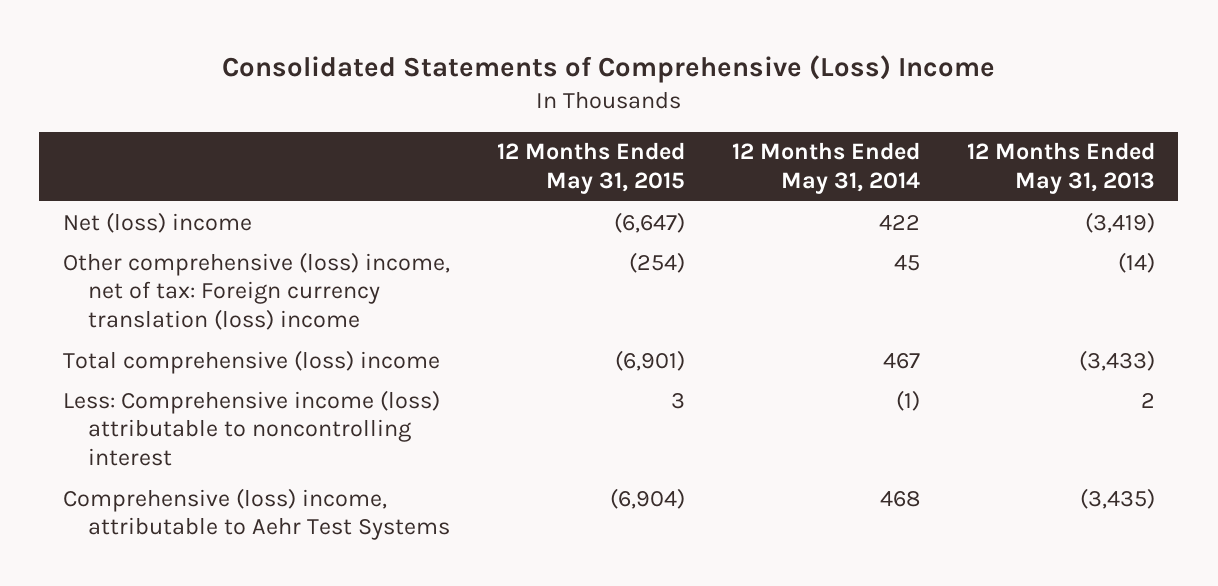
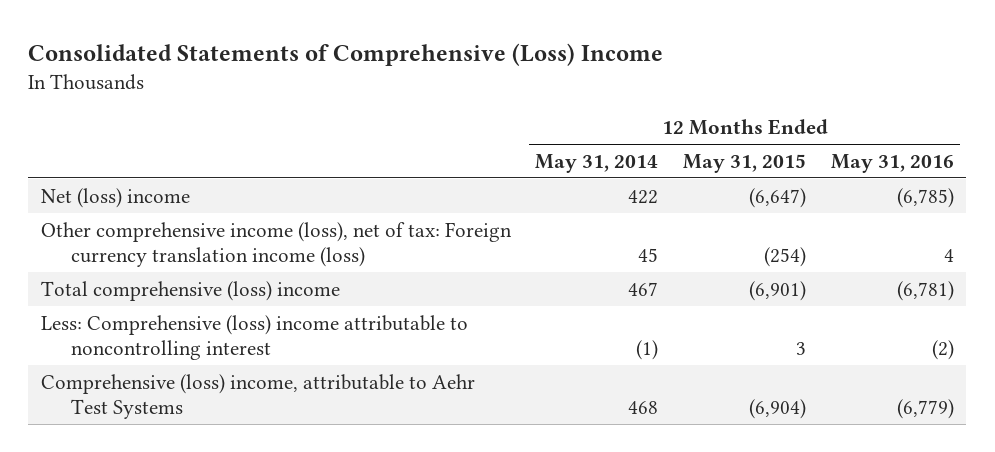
[966,142,1155,195] 12 Months Ended May 31, 2013 -> none
none -> [830,153,954,173] May 31, 2016
[62,251,450,331] Other comprehensive (loss) income, net of tax: Foreign currency translation (loss) income -> [40,221,512,268] Other comprehensive income (loss), net of tax: Foreign currency translation income (loss)
[62,389,440,467] Less: Comprehensive income (loss) attributable to noncontrolling interest -> [40,314,468,361] Less: Comprehensive (loss) income attributable to noncontrolling interest

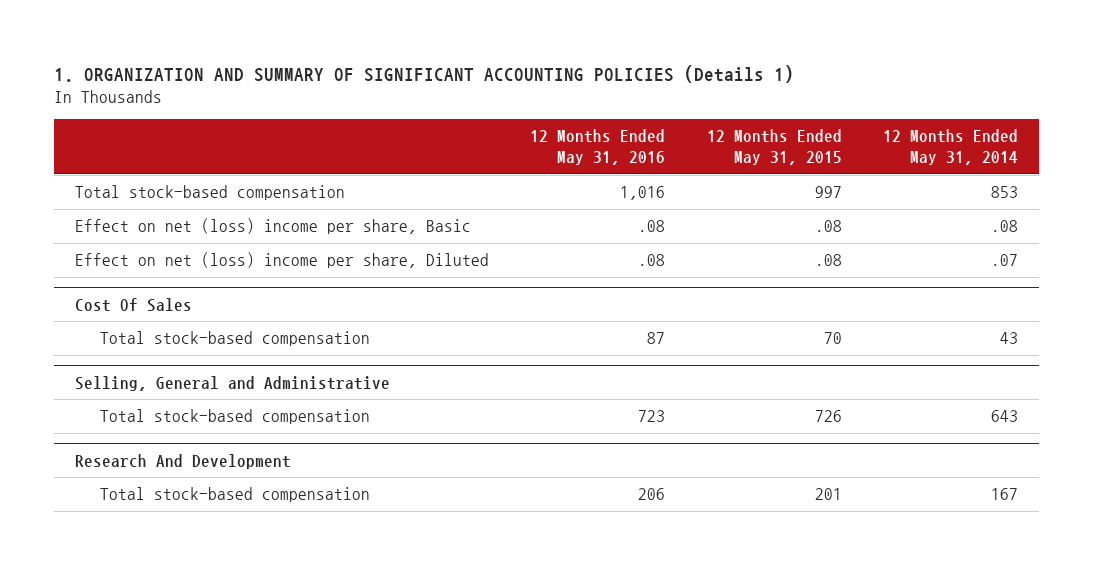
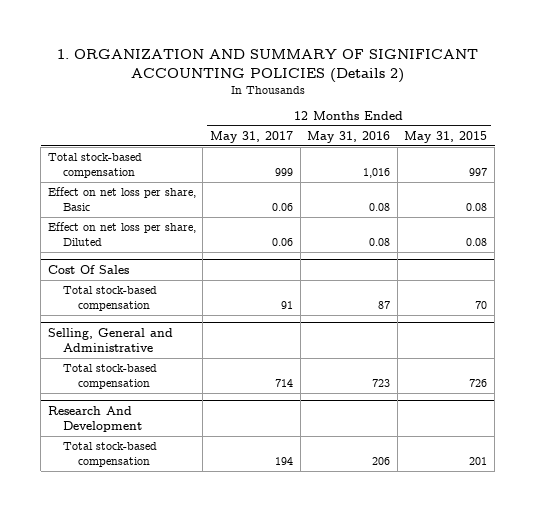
[54,64,795,83] 1. ORGANIZATION AND SUMMARY OF SIGNIFICANT ACCOUNTING POLICIES (Details 1) -> [56,49,478,83] 1. ORGANIZATION AND SUMMARY OF SIGNIFICANT ACCOUNTING POLICIES (Details 2)
[883,128,1019,165] 12 Months Ended May 31, 2014 -> none
none -> [210,130,294,143] May 31, 2017
[75,218,472,235] Effect on net (loss) income per share, Basic -> [47,187,196,212] Effect on net loss per share, Basic
[638,220,666,233] .08 -> [369,203,391,212] 0.08
[814,220,842,233] .08 -> [466,203,488,212] 0.08
[75,252,490,269] Effect on net (loss) income per share, Diluted -> [47,222,196,247] Effect on net loss per share, Diluted
[638,254,666,267] .08 -> [369,238,391,247] 0.08
[814,254,842,267] .08 -> [466,238,488,247] 0.08

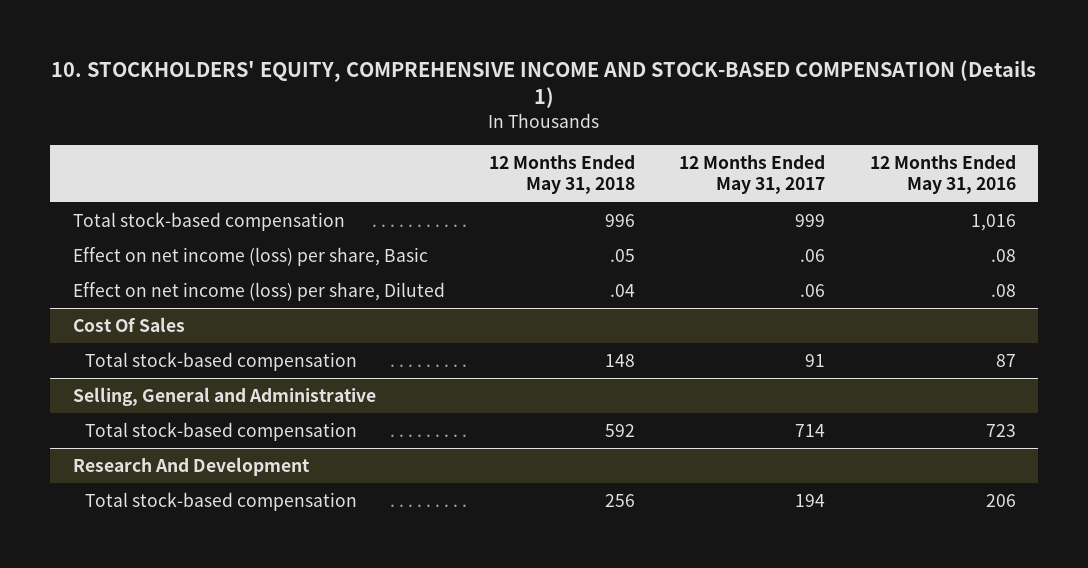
[56,49,478,83] 1. ORGANIZATION AND SUMMARY OF SIGNIFICANT ACCOUNTING POLICIES (Details 2) -> [51,60,1037,109] 10. STOCKHOLDERS' EQUITY, COMPREHENSIVE INCOME AND STOCK-BASED COMPENSATION (Details 1)
[404,130,488,143] May 31, 2015 -> none
none -> [488,154,635,195] 12 Months Ended May 31, 2018
[47,187,196,212] Effect on net loss per share, Basic -> [72,246,428,266] Effect on net income (loss) per share, Basic
[272,203,294,212] 0.06 -> [800,248,826,262] .06
[369,203,391,212] 0.08 -> [990,248,1016,262] .08
[47,222,196,247] Effect on net loss per share, Diluted -> [72,281,445,301] Effect on net income (loss) per share, Diluted
[272,238,294,247] 0.06 -> [800,283,826,297] .06
[369,238,391,247] 0.08 -> [990,283,1016,297] .08

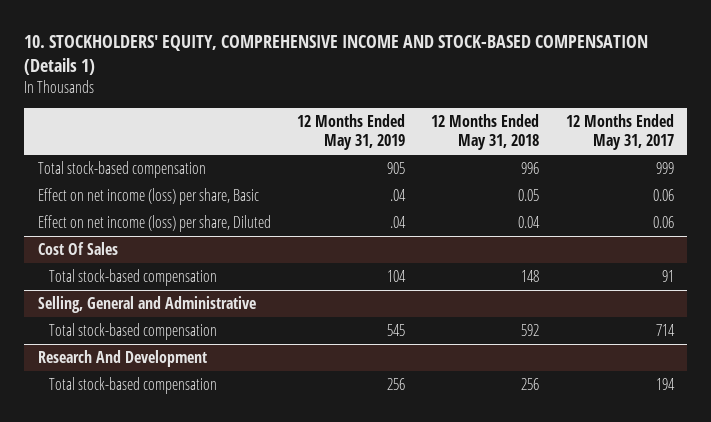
[869,154,1016,195] 12 Months Ended May 31, 2016 -> none
none -> [296,114,405,150] 12 Months Ended May 31, 2019
[609,248,635,262] .05 -> [518,189,540,202] 0.05
[800,248,826,262] .06 -> [652,189,674,202] 0.06
[609,283,635,297] .04 -> [518,216,541,229] 0.04
[800,283,826,297] .06 -> [652,216,674,229] 0.06

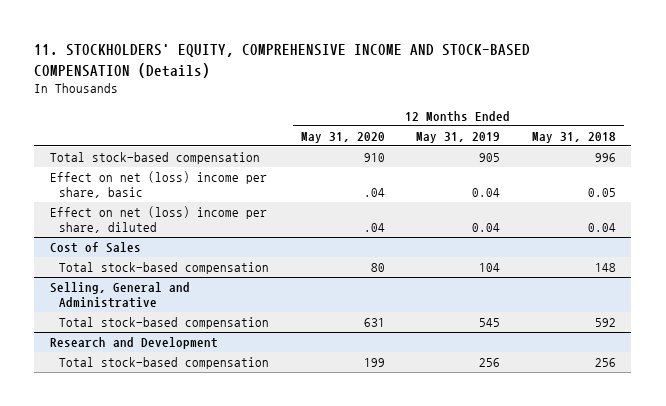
[24,35,649,76] 10. STOCKHOLDERS' EQUITY, COMPREHENSIVE INCOME AND STOCK-BASED COMPENSATION (Details 1) -> [34,44,531,78] 11. STOCKHOLDERS' EQUITY, COMPREHENSIVE INCOME AND STOCK-BASED COMPENSATION (Details)
[565,114,674,150] 12 Months Ended May 31, 2017 -> none
none -> [300,131,385,143] May 31, 2020
[37,188,259,206] Effect on net income (loss) per share, Basic -> [49,171,267,199] Effect on net (loss) income per share, basic
[389,189,406,202] .04 -> [472,188,501,198] 0.04
[37,215,271,233] Effect on net income (loss) per share, Diluted -> [49,206,267,234] Effect on net (loss) income per share, diluted
[389,216,406,229] .04 -> [472,223,501,233] 0.04
[37,242,118,256] Cost Of Sales -> [49,242,141,254] Cost of Sales
[37,350,207,368] Research And Development -> [49,337,218,350] Research and Development

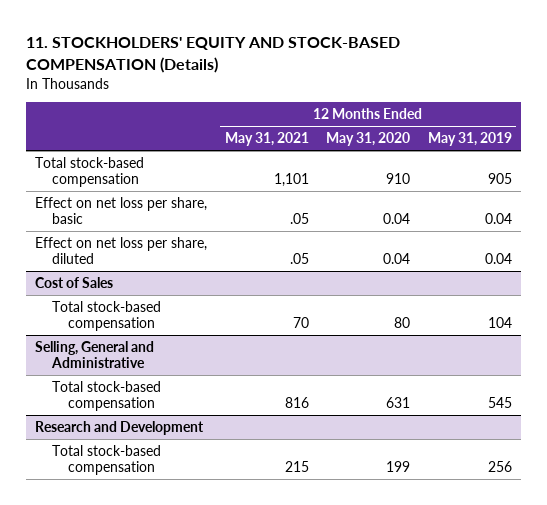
[34,44,531,78] 11. STOCKHOLDERS' EQUITY, COMPREHENSIVE INCOME AND STOCK-BASED COMPENSATION (Details) -> [26,37,401,73] 11. STOCKHOLDERS' EQUITY AND STOCK-BASED COMPENSATION (Details)
[531,131,616,143] May 31, 2018 -> none
none -> [224,132,309,147] May 31, 2021
[49,171,267,199] Effect on net (loss) income per share, basic -> [35,196,208,225] Effect on net loss per share, basic
[363,188,385,198] .04 -> [383,213,411,225] 0.04
[49,206,267,234] Effect on net (loss) income per share, diluted -> [35,236,208,265] Effect on net loss per share, diluted
[363,223,385,233] .04 -> [383,253,411,265] 0.04

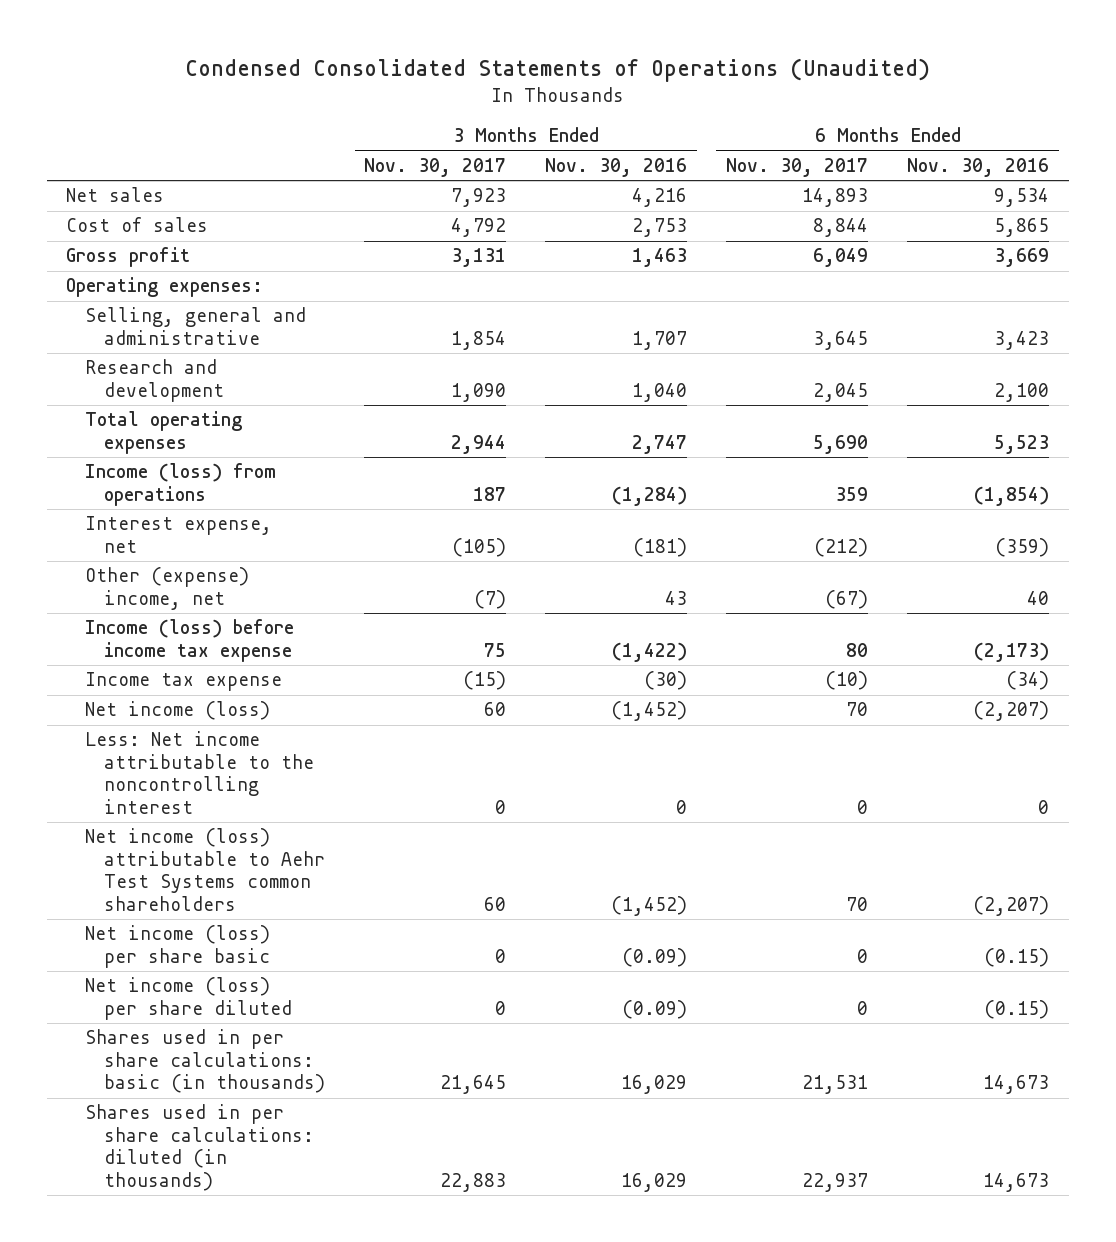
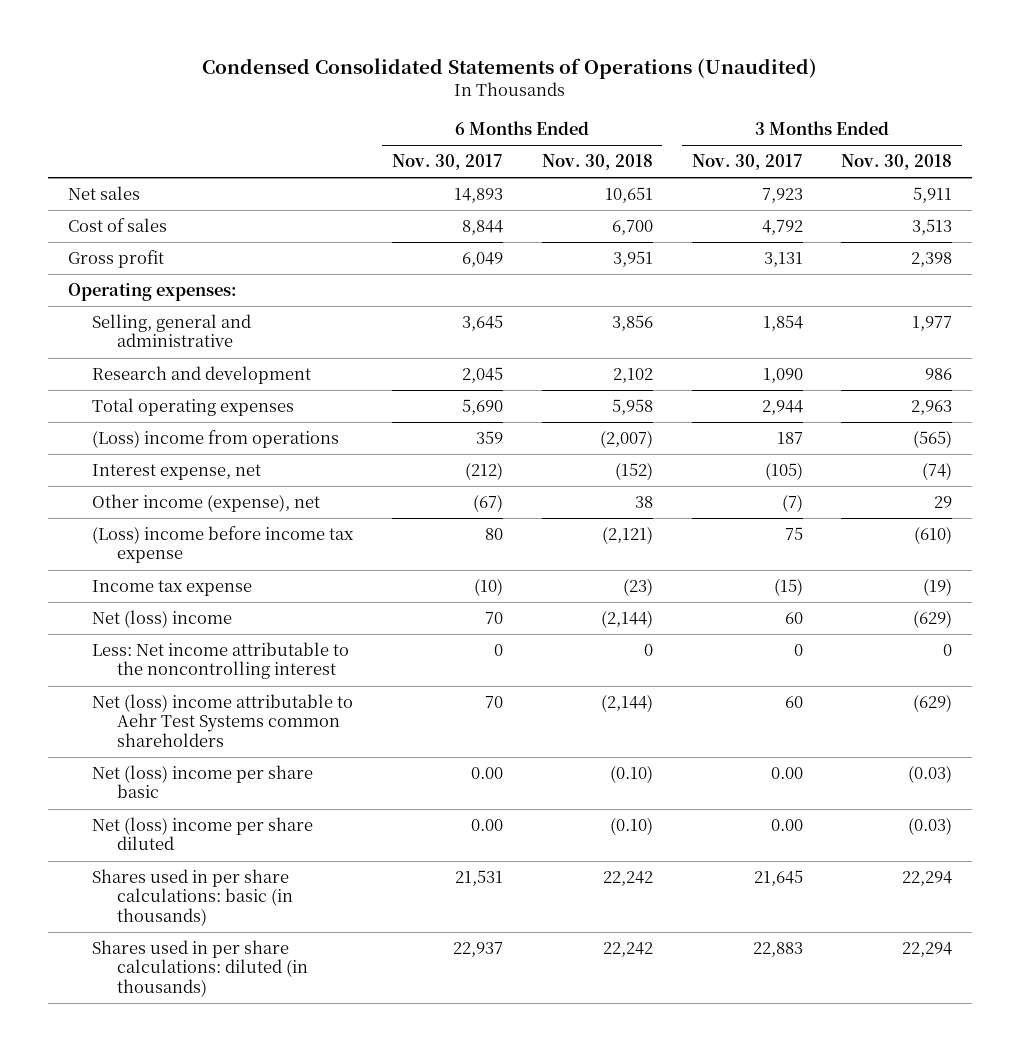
[545,158,688,178] Nov. 30, 2016 -> none
[907,158,1050,178] Nov. 30, 2016 -> none
none -> [541,154,653,171] Nov. 30, 2018
none -> [841,154,953,171] Nov. 30, 2018
[85,463,277,506] Income (loss) from operations -> [92,430,340,449] (Loss) income from operations
[85,567,250,610] Other (expense) income, net -> [92,494,321,513] Other income (expense), net
[85,619,295,662] Income (loss) before income tax expense -> [92,526,355,564] (Loss) income before income tax expense
[85,701,271,721] Net income (loss) -> [92,610,233,629] Net (loss) income
[85,828,326,911] Net income (loss) attributable to Aehr Test Systems common shareholders -> [92,694,354,747] Net (loss) income attributable to Aehr Test Systems common shareholders
[85,925,271,968] Net income (loss) per share basic -> [92,765,314,799] Net (loss) income per share basic
[495,948,507,963] 0 -> [770,767,803,780] 0.00
[857,948,869,963] 0 -> [470,767,503,780] 0.00
[85,977,293,1020] Net income (loss) per share diluted -> [92,817,314,851] Net (loss) income per share diluted
[495,1000,507,1015] 0 -> [770,819,803,832] 0.00
[857,1000,869,1015] 0 -> [470,819,503,832] 0.00

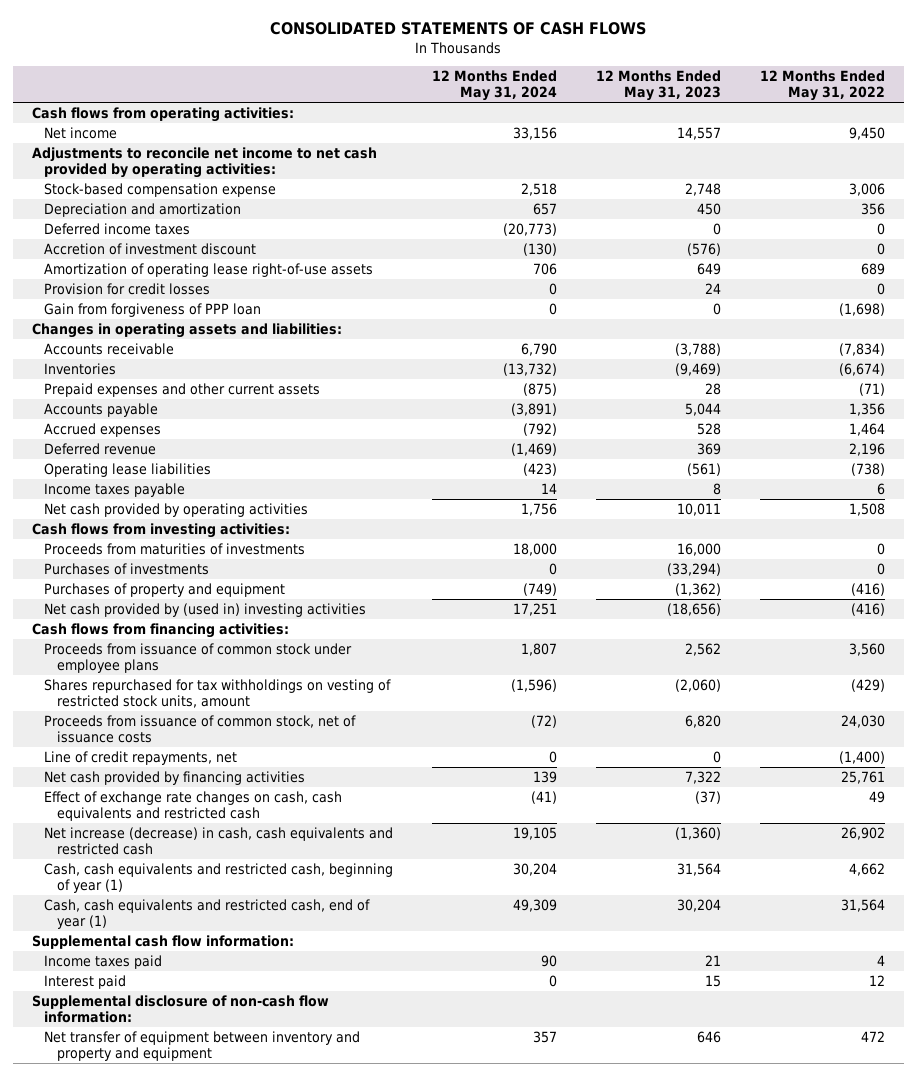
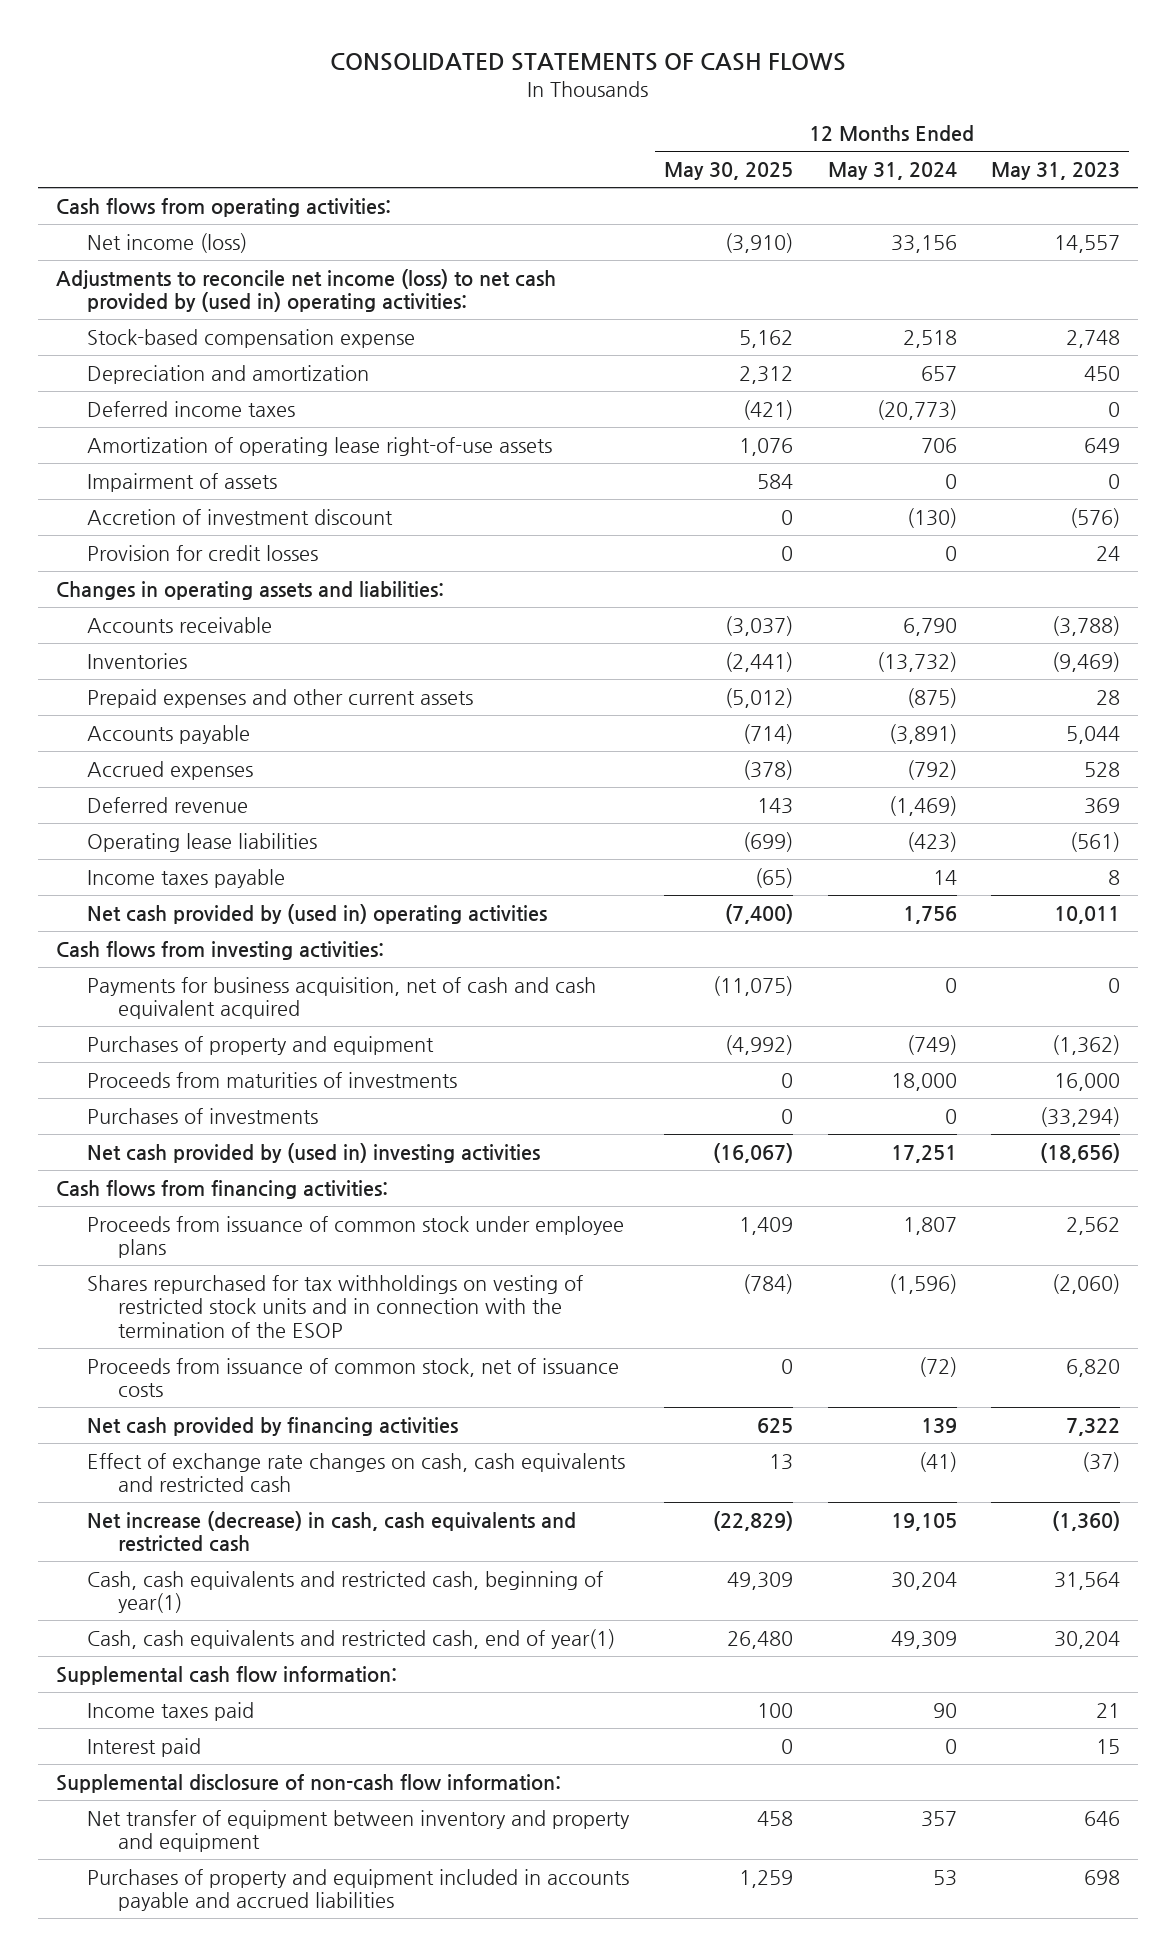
[759,70,885,102] 12 Months Ended May 31, 2022 -> none
none -> [663,162,793,181] May 30, 2025
[44,127,118,140] Net income -> [86,232,247,253] Net income (loss)
[32,147,378,178] Adjustments to reconcile net income to net cash provided by operating activities: -> [55,268,556,313] Adjustments to reconcile net income (loss) to net cash provided by (used in) operating activities:
none -> [86,472,277,492] Impairment of assets
[44,243,257,256] Accretion of investment discount -> [86,508,393,525] Accretion of investment discount
[44,303,262,318] Gain from forgiveness of PPP loan -> none
[44,503,309,518] Net cash provided by operating activities -> [86,903,547,924] Net cash provided by (used in) operating activities
none -> [86,976,596,1020] Payments for business acquisition, net of cash and cash equivalent acquired
[44,583,286,598] Purchases of property and equipment -> [86,1035,434,1055] Purchases of property and equipment
[44,679,392,708] Shares repurchased for tax withholdings on vesting of restricted stock units, amount -> [86,1274,583,1339] Shares repurchased for tax withholdings on vesting of restricted stock units and in connection with the termination of the ESOP
[44,751,238,766] Line of credit repayments, net -> none
[44,863,394,893] Cash, cash equivalents and restricted cash, beginning of year (1) -> [86,1570,603,1614] Cash, cash equivalents and restricted cash, beginning of year(1)
[44,899,371,929] Cash, cash equivalents and restricted cash, end of year (1) -> [86,1628,615,1649] Cash, cash equivalents and restricted cash, end of year(1)
none -> [86,1868,629,1912] Purchases of property and equipment included in accounts payable and accrued liabilities

